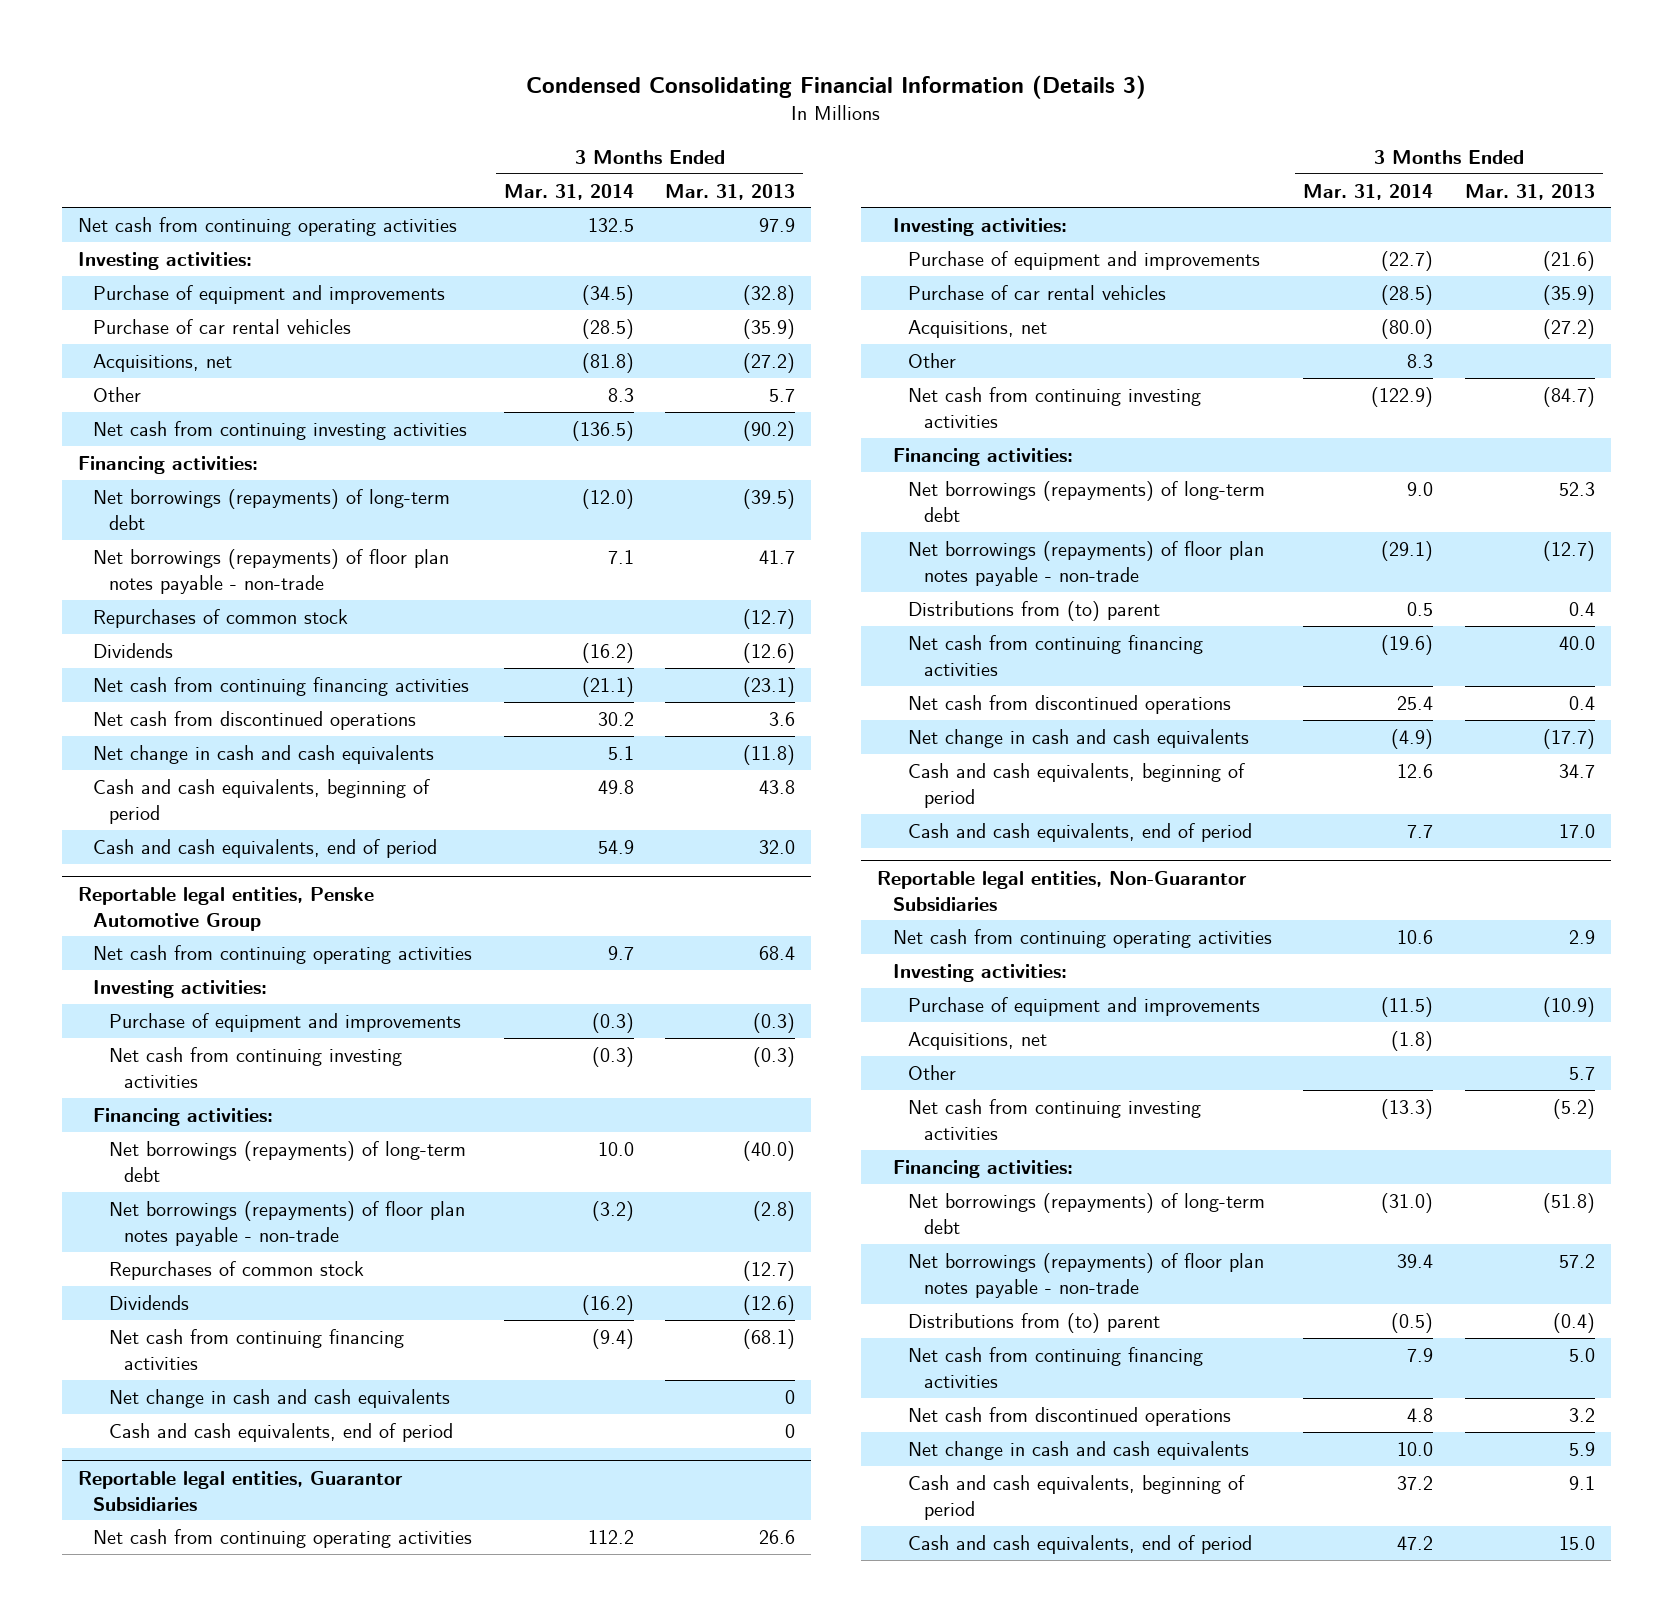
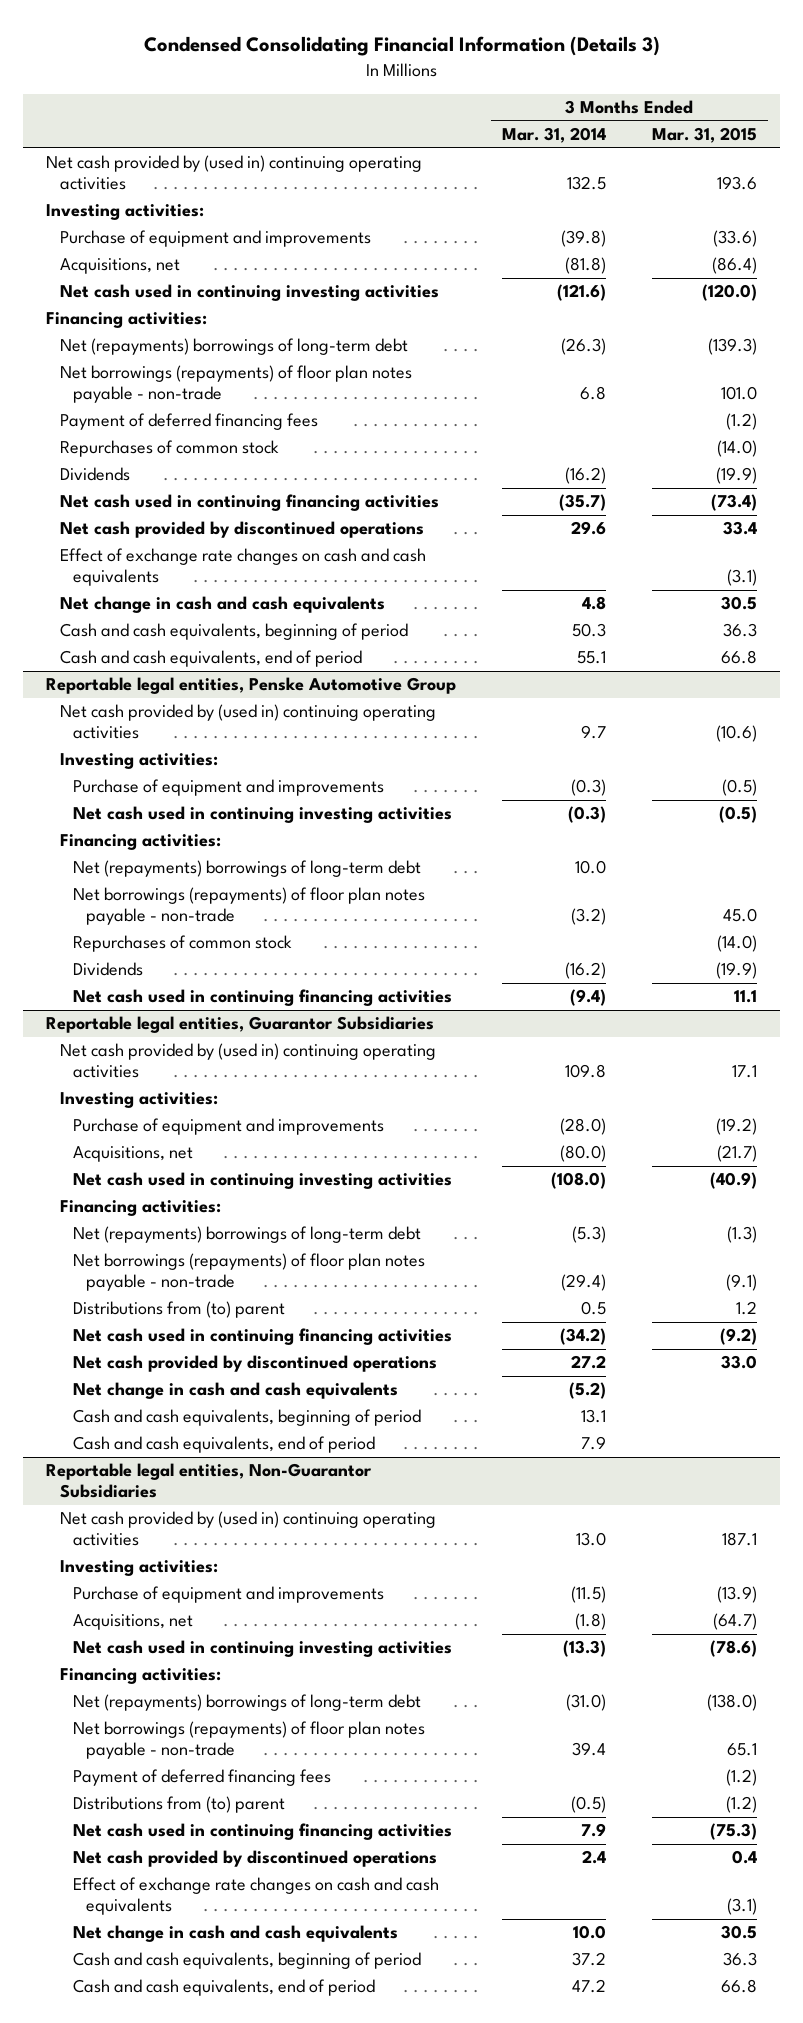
[665,183,796,200] Mar. 31, 2013 -> none
none -> [651,127,757,144] Mar. 31, 2015
[77,216,457,236] Net cash from continuing operating activities -> [46,155,423,191] Net cash provided by (used in) continuing operating activities
[93,318,352,334] Purchase of car rental vehicles -> none
[581,284,634,305] (34.5) -> [561,230,607,248] (39.8)
[93,386,142,402] Other -> none
[93,420,468,440] Net cash from continuing investing activities -> [59,284,439,302] Net cash used in continuing investing activities
[571,420,634,441] (136.5) -> [557,284,607,302] (121.6)
[93,488,451,530] Net borrowings (repayments) of long-term debt -> [59,338,408,356] Net (repayments) borrowings of long-term debt
[581,488,634,509] (12.0) -> [561,338,607,356] (26.3)
[607,549,634,564] 7.1 -> [580,386,607,401] 6.8
none -> [59,413,318,431] Payment of deferred financing fees
[93,676,470,696] Net cash from continuing financing activities -> [59,494,439,512] Net cash used in continuing financing activities
[581,676,634,697] (21.1) -> [559,494,607,512] (35.7)
[93,710,417,730] Net cash from discontinued operations -> [59,521,424,539] Net cash provided by discontinued operations
[597,711,634,726] 30.2 -> [571,521,607,536] 29.6
none -> [59,548,426,587] Effect of exchange rate changes on cash and cash equivalents
[607,745,634,760] 5.1 -> [582,596,607,611] 4.8
[597,779,634,794] 49.8 -> [572,623,607,638] 50.3
[597,839,634,854] 54.9 -> [577,651,607,665] 55.1
[93,944,473,964] Net cash from continuing operating activities -> [59,704,436,740] Net cash provided by (used in) continuing operating activities
[108,1046,402,1088] Net cash from continuing investing activities -> [73,806,453,824] Net cash used in continuing investing activities
[108,1140,466,1182] Net borrowings (repayments) of long-term debt -> [73,860,422,878] Net (repayments) borrowings of long-term debt
[108,1388,450,1408] Net change in cash and cash equivalents -> none
[108,1422,453,1442] Cash and cash equivalents, end of period -> none
[108,1328,404,1370] Net cash from continuing financing activities -> [73,989,453,1007] Net cash used in continuing financing activities
[93,1528,473,1548] Net cash from continuing operating activities -> [59,1043,436,1079] Net cash provided by (used in) continuing operating activities
[587,1529,634,1544] 112.2 -> [565,1064,607,1079] 109.8
[908,284,1167,300] Purchase of car rental vehicles -> none
[1381,250,1434,271] (22.7) -> [560,1118,607,1136] (28.0)
[908,352,957,368] Other -> none
[908,386,1202,428] Net cash from continuing investing activities -> [73,1172,453,1190] Net cash used in continuing investing activities
[1371,386,1434,407] (122.9) -> [551,1172,607,1190] (108.0)
[908,480,1266,522] Net borrowings (repayments) of long-term debt -> [73,1226,422,1244] Net (repayments) borrowings of long-term debt
[1407,481,1434,496] 9.0 -> [572,1226,607,1244] (5.3)
[1381,540,1434,561] (29.1) -> [561,1274,607,1292] (29.4)
[908,634,1204,676] Net cash from continuing financing activities -> [73,1328,453,1346] Net cash used in continuing financing activities
[1381,634,1434,655] (19.6) -> [560,1328,607,1346] (34.2)
[908,694,1232,714] Net cash from discontinued operations -> [73,1355,438,1373] Net cash provided by discontinued operations
[1397,695,1434,710] 25.4 -> [571,1355,607,1370] 27.2
[1391,728,1434,749] (4.9) -> [569,1382,607,1400] (5.2)
[1397,763,1434,778] 12.6 -> [581,1409,607,1424] 13.1
[1407,824,1434,838] 7.7 -> [581,1436,607,1451] 7.9
[892,928,1272,948] Net cash from continuing operating activities -> [59,1511,436,1547] Net cash provided by (used in) continuing operating activities
[1397,929,1434,944] 10.6 -> [576,1532,607,1547] 13.0
[908,1064,957,1080] Other -> none
[908,1098,1202,1140] Net cash from continuing investing activities -> [73,1640,453,1658] Net cash used in continuing investing activities
[908,1192,1266,1234] Net borrowings (repayments) of long-term debt -> [73,1694,422,1712] Net (repayments) borrowings of long-term debt
none -> [73,1769,332,1787] Payment of deferred financing fees
[908,1346,1204,1388] Net cash from continuing financing activities -> [73,1823,453,1841] Net cash used in continuing financing activities
[908,1406,1232,1426] Net cash from discontinued operations -> [73,1850,438,1868] Net cash provided by discontinued operations
[1407,1407,1434,1422] 4.8 -> [582,1850,607,1865] 2.4
none -> [73,1877,440,1916] Effect of exchange rate changes on cash and cash equivalents

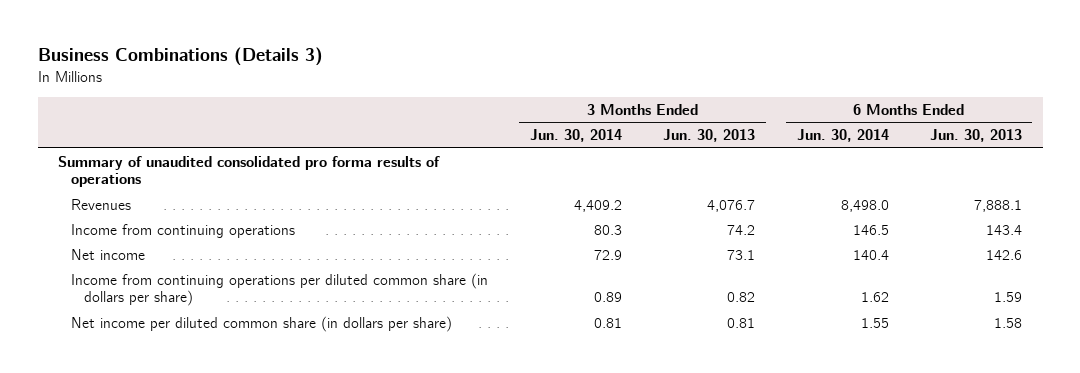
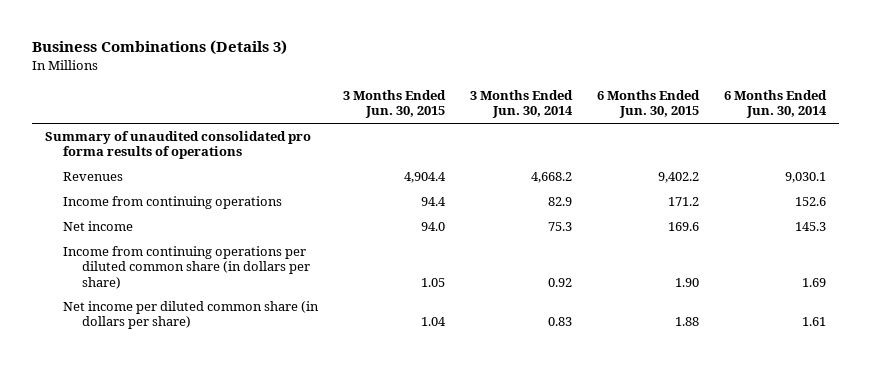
[663,129,756,143] Jun. 30, 2013 -> none
[930,129,1023,143] Jun. 30, 2013 -> none
none -> [343,89,447,119] 3 Months Ended Jun. 30, 2015
none -> [597,89,701,119] 6 Months Ended Jun. 30, 2015
[573,199,622,212] 4,409.2 -> [531,172,573,184] 4,668.2
[840,199,889,212] 8,498.0 -> [785,172,827,184] 9,030.1
[593,224,622,235] 80.3 -> [548,197,573,207] 82.9
[852,224,889,235] 146.5 -> [795,197,827,207] 152.6
[593,249,622,260] 72.9 -> [548,222,573,232] 75.3
[852,249,889,260] 140.4 -> [795,222,827,232] 145.3
[593,292,622,303] 0.89 -> [548,277,573,287] 0.92
[860,292,889,303] 1.62 -> [802,277,827,287] 1.69
[593,317,622,328] 0.81 -> [548,317,573,327] 0.83
[860,317,889,328] 1.55 -> [802,317,827,327] 1.61

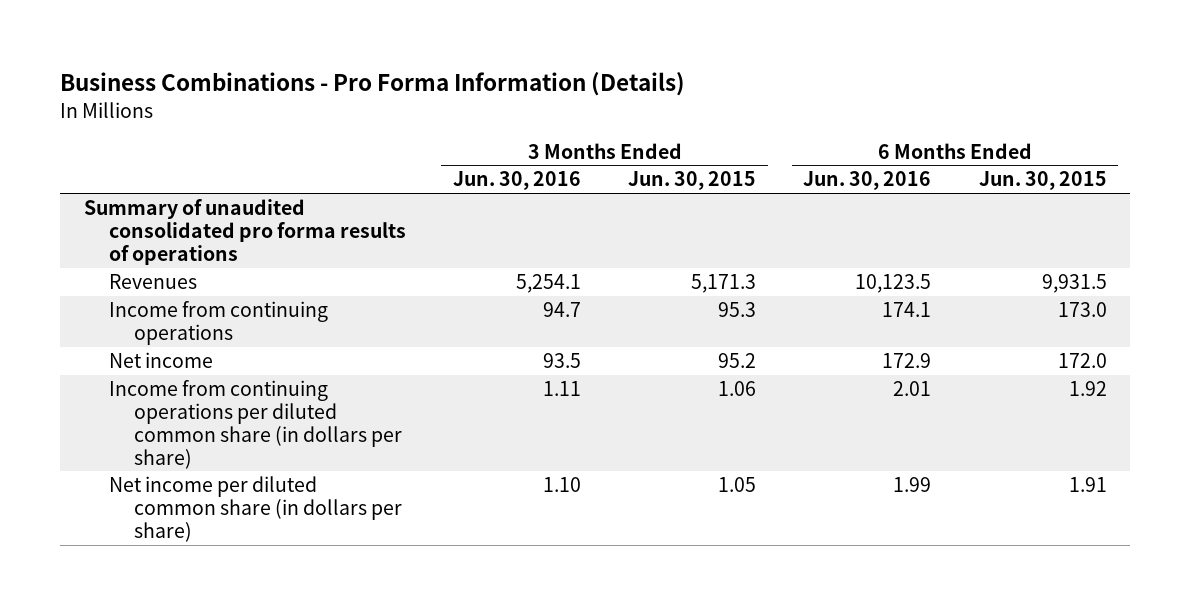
[32,40,288,56] Business Combinations (Details 3) -> [60,71,686,96] Business Combinations - Pro Forma Information (Details)
[470,89,574,119] 3 Months Ended Jun. 30, 2014 -> none
[724,89,828,119] 6 Months Ended Jun. 30, 2014 -> none
none -> [453,171,582,191] Jun. 30, 2016
none -> [803,171,932,191] Jun. 30, 2016
[404,172,447,184] 4,904.4 -> [691,274,757,294] 5,171.3
[658,172,700,184] 9,402.2 -> [1041,274,1107,294] 9,931.5
[421,197,447,207] 94.4 -> [718,302,757,318] 95.3
[668,197,700,207] 171.2 -> [1057,302,1107,318] 173.0
[421,222,446,232] 94.0 -> [718,353,757,369] 95.2
[668,222,700,232] 169.6 -> [1057,353,1107,369] 172.0
[421,277,446,287] 1.05 -> [718,381,757,397] 1.06
[675,277,700,287] 1.90 -> [1068,381,1107,397] 1.92
[421,317,447,327] 1.04 -> [718,477,757,493] 1.05
[675,317,700,327] 1.88 -> [1068,477,1107,493] 1.91

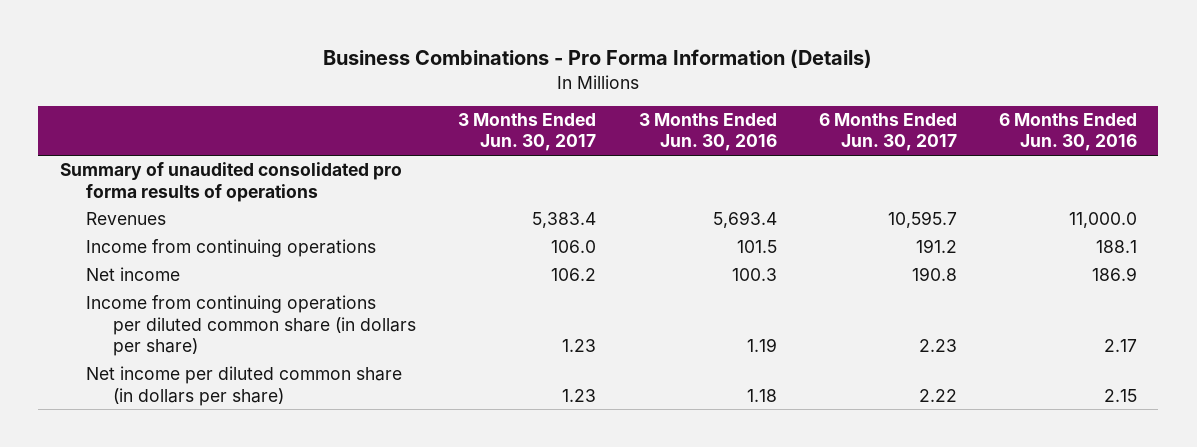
[628,171,757,191] Jun. 30, 2015 -> none
[978,171,1107,191] Jun. 30, 2015 -> none
none -> [458,113,597,152] 3 Months Ended Jun. 30, 2017
none -> [818,113,957,152] 6 Months Ended Jun. 30, 2017
[516,274,582,294] 5,254.1 -> [712,211,777,229] 5,693.4
[855,274,932,294] 10,123.5 -> [1069,212,1138,229] 11,000.0
[543,302,582,318] 94.7 -> [736,240,777,254] 101.5
[882,302,932,318] 174.1 -> [1096,240,1138,254] 188.1
[543,353,582,369] 93.5 -> [731,268,777,282] 100.3
[882,353,932,369] 172.9 -> [1092,267,1138,282] 186.9
[543,381,582,397] 1.11 -> [746,337,777,352] 1.19
[893,381,932,397] 2.01 -> [1104,338,1138,352] 2.17
[543,477,582,493] 1.10 -> [746,388,777,402] 1.18
[893,477,932,493] 1.99 -> [1104,388,1138,402] 2.15

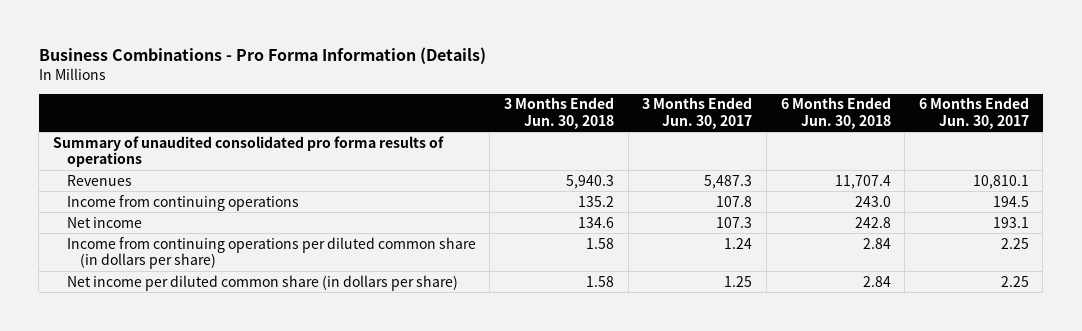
[638,113,777,152] 3 Months Ended Jun. 30, 2016 -> none
[999,113,1138,152] 6 Months Ended Jun. 30, 2016 -> none
none -> [503,97,614,129] 3 Months Ended Jun. 30, 2018
none -> [780,97,891,129] 6 Months Ended Jun. 30, 2018
[532,212,597,229] 5,383.4 -> [704,174,753,189] 5,487.3
[887,211,957,229] 10,595.7 -> [972,174,1029,189] 10,810.1
[551,240,597,254] 106.0 -> [716,195,753,207] 107.8
[915,239,957,254] 191.2 -> [992,195,1029,207] 194.5
[551,268,597,282] 106.2 -> [716,216,753,228] 107.3
[911,267,957,282] 190.8 -> [992,216,1029,228] 193.1
[562,338,597,352] 1.23 -> [724,237,753,249] 1.24
[918,338,957,352] 2.23 -> [1000,237,1029,249] 2.25
[562,388,597,402] 1.23 -> [724,275,753,287] 1.25
[918,388,957,402] 2.22 -> [1000,275,1029,287] 2.25

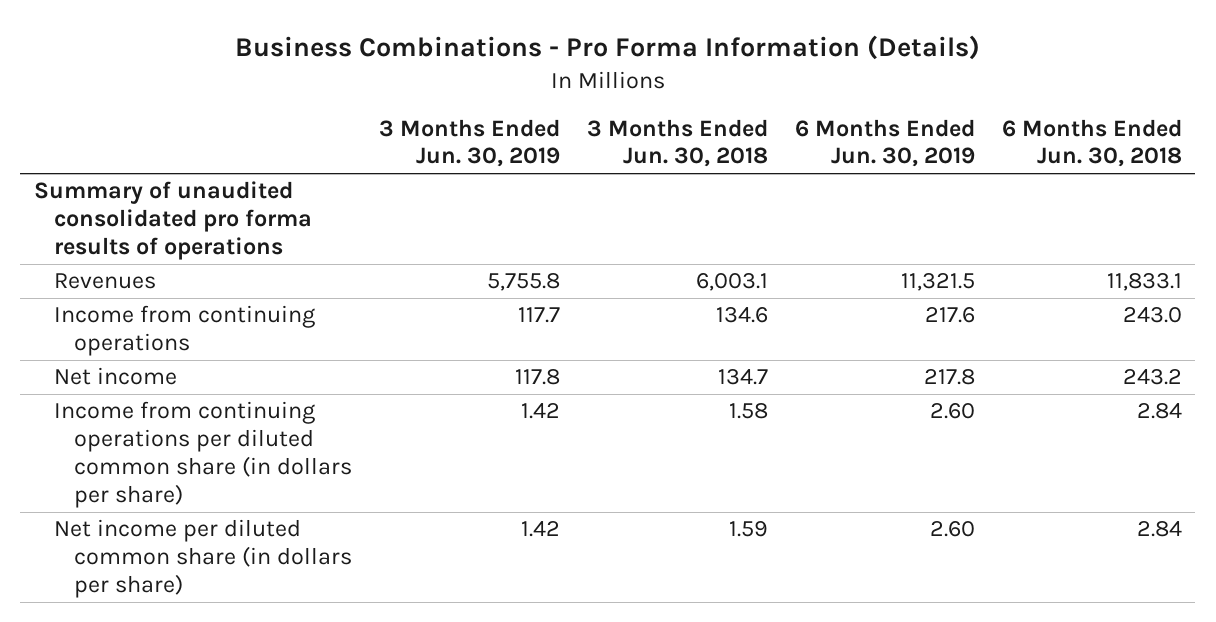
[642,97,753,129] 3 Months Ended Jun. 30, 2017 -> none
[918,97,1029,129] 6 Months Ended Jun. 30, 2017 -> none
none -> [378,118,560,168] 3 Months Ended Jun. 30, 2019
none -> [794,118,975,168] 6 Months Ended Jun. 30, 2019
[565,174,614,189] 5,940.3 -> [695,273,768,292] 6,003.1
[834,174,891,189] 11,707.4 -> [1106,273,1182,292] 11,833.1
[577,195,614,207] 135.2 -> [715,307,768,324] 134.6
[577,216,614,228] 134.6 -> [717,369,768,386] 134.7
[854,216,891,228] 242.8 -> [1122,369,1182,386] 243.2
[585,275,614,287] 1.58 -> [728,521,768,538] 1.59

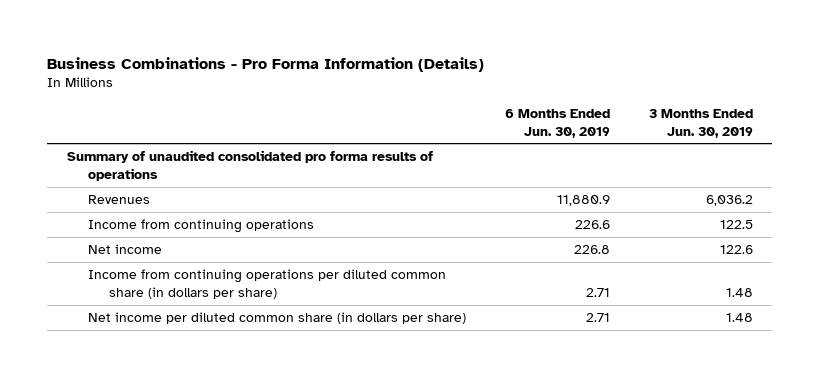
[586,118,768,168] 3 Months Ended Jun. 30, 2018 -> none
[1001,118,1182,168] 6 Months Ended Jun. 30, 2018 -> none
[486,273,560,292] 5,755.8 -> [705,195,753,207] 6,036.2
[900,273,975,292] 11,321.5 -> [556,195,610,207] 11,880.9
[517,307,560,324] 117.7 -> [719,220,753,230] 122.5
[924,307,975,324] 217.6 -> [574,220,610,230] 226.6
[514,369,560,386] 117.8 -> [719,245,753,255] 122.6
[923,369,975,386] 217.8 -> [573,245,610,255] 226.8
[520,403,560,420] 1.42 -> [725,287,753,297] 1.48
[929,403,975,420] 2.60 -> [585,287,610,297] 2.71
[520,521,560,538] 1.42 -> [725,313,753,323] 1.48
[929,521,975,538] 2.60 -> [585,313,610,323] 2.71

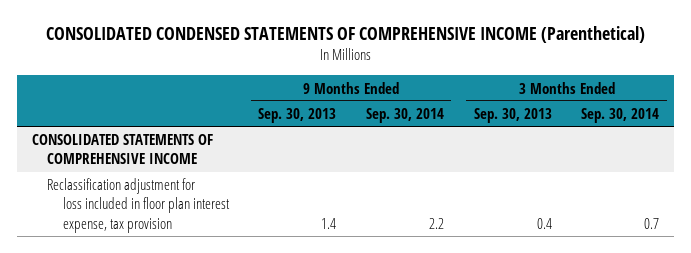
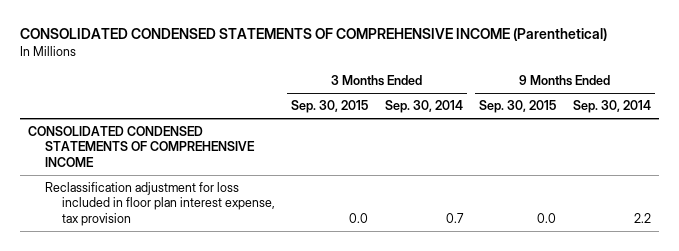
[258,108,337,124] Sep. 30, 2013 -> none
[473,108,552,124] Sep. 30, 2013 -> none
none -> [291,100,369,114] Sep. 30, 2015
none -> [479,100,557,114] Sep. 30, 2015
[31,134,213,165] CONSOLIDATED STATEMENTS OF COMPREHENSIVE INCOME -> [28,125,256,167] CONSOLIDATED CONDENSED STATEMENTS OF COMPREHENSIVE INCOME

